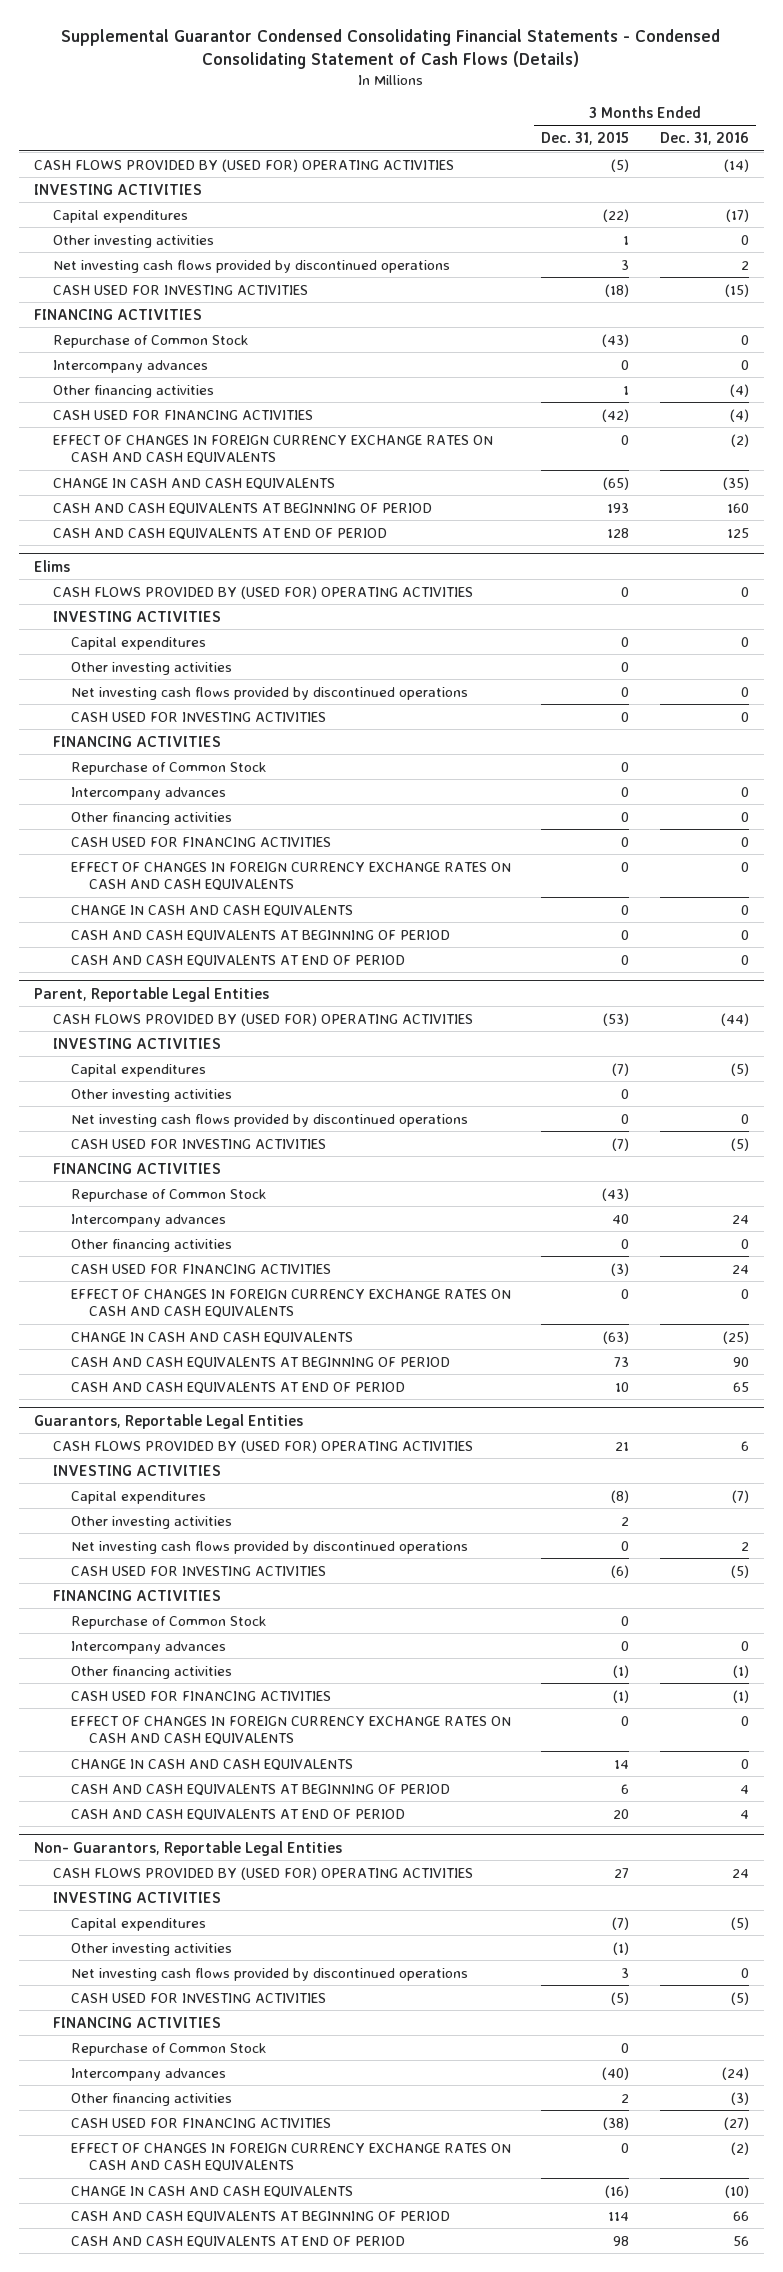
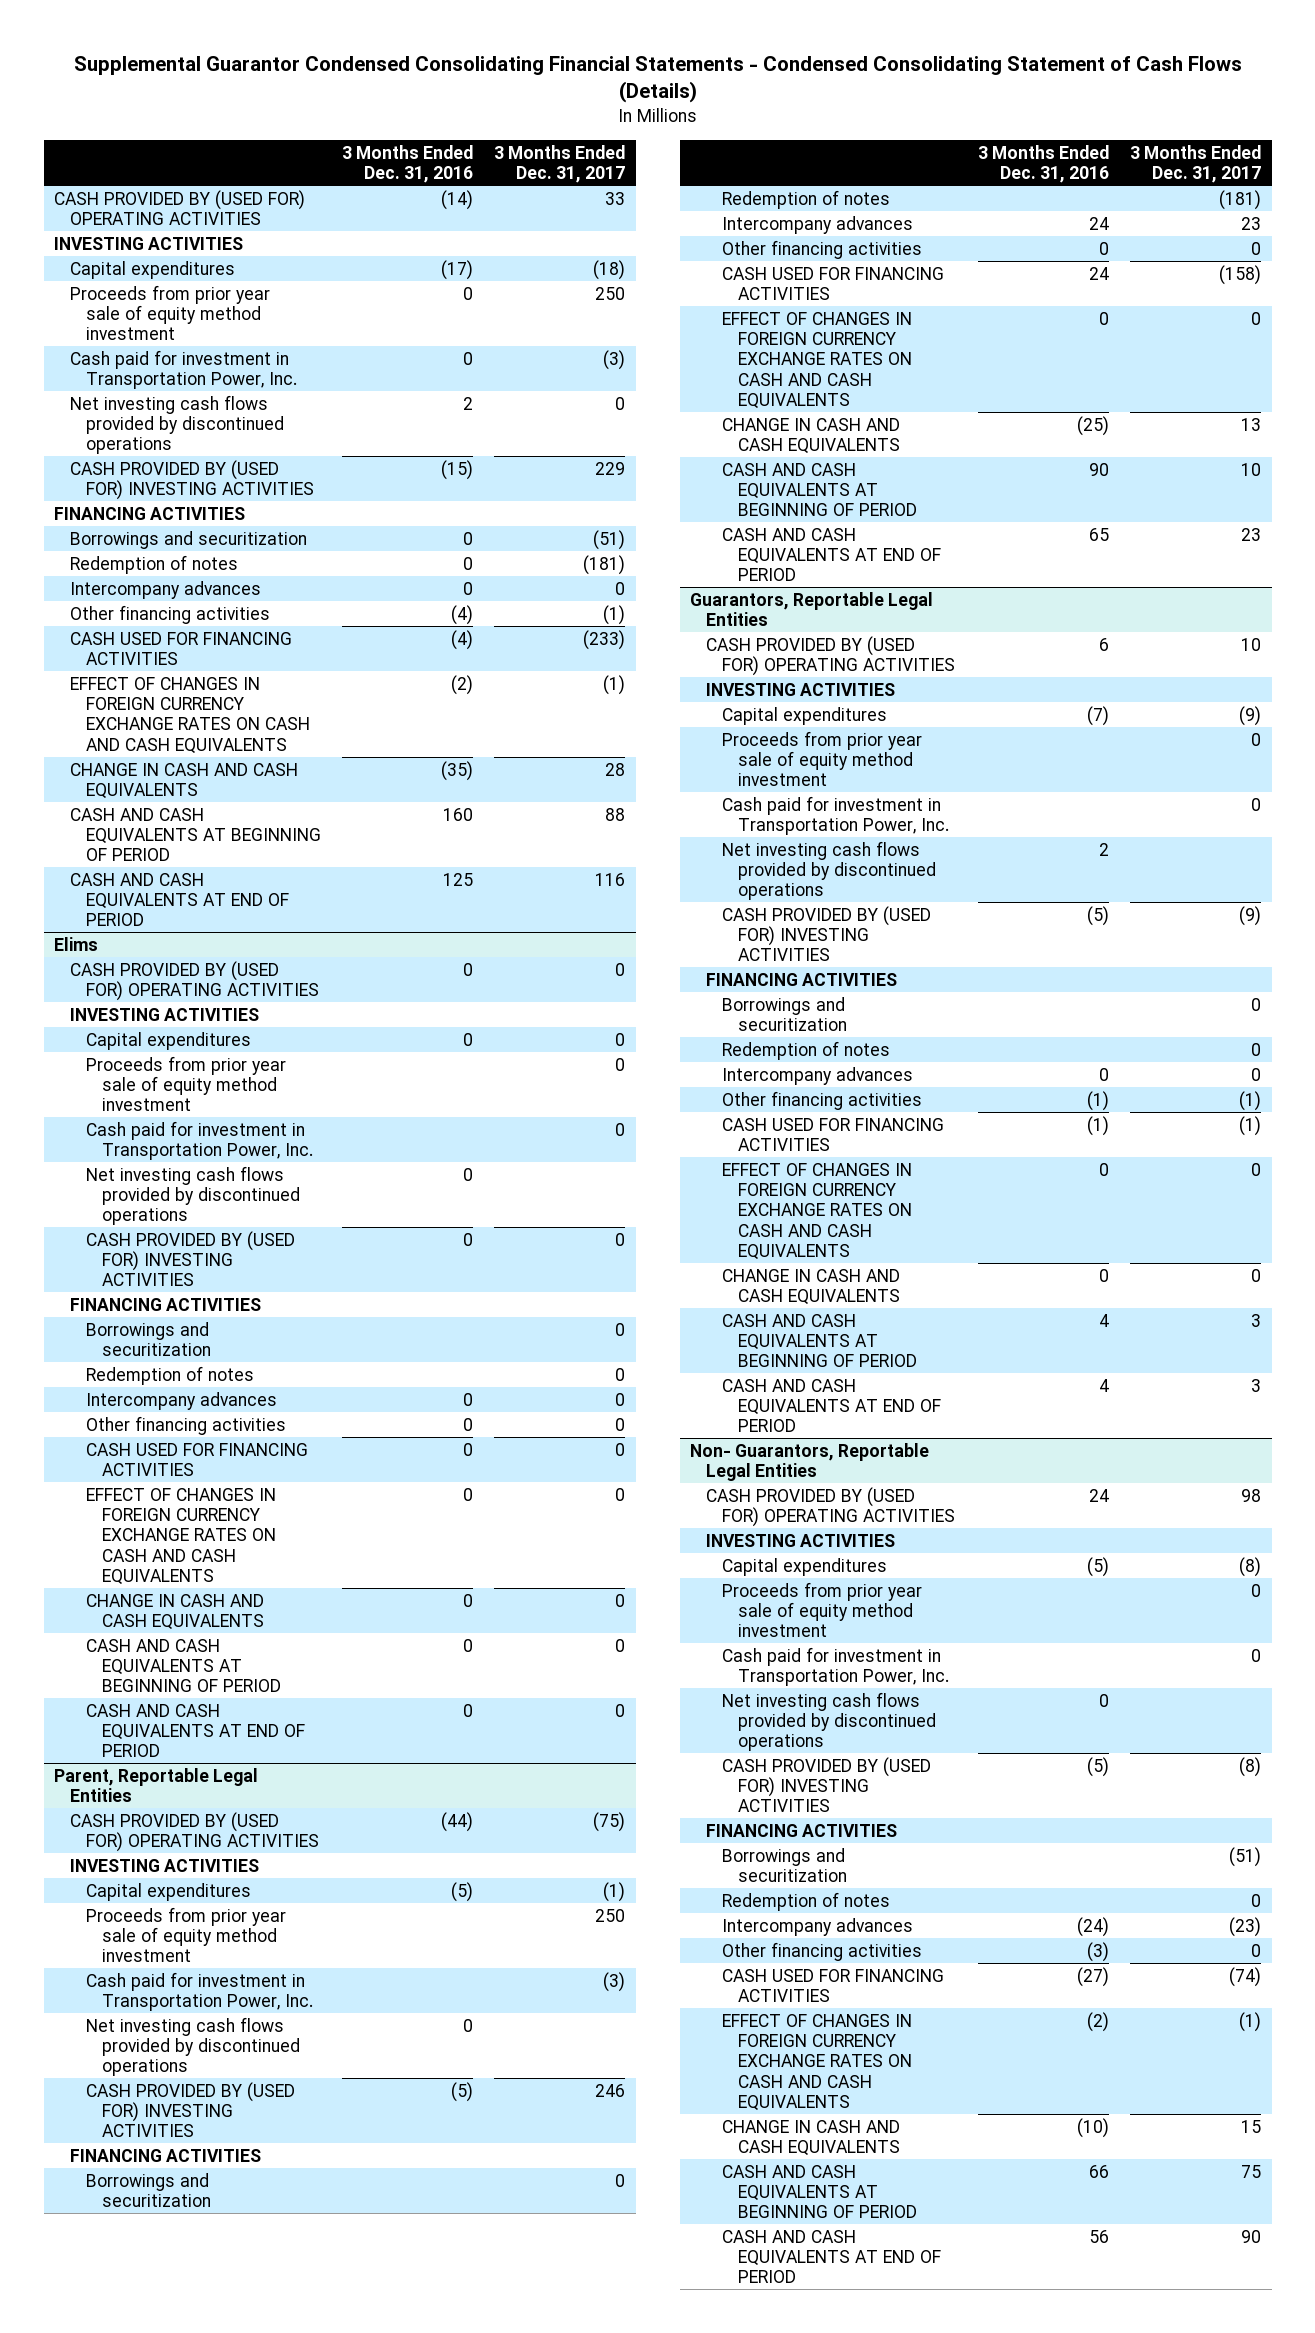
[541,132,630,146] Dec. 31, 2015 -> none
none -> [494,144,626,183] 3 Months Ended Dec. 31, 2017
[34,158,455,172] CASH FLOWS PROVIDED BY (USED FOR) OPERATING ACTIVITIES -> [54,189,306,226] CASH PROVIDED BY (USED FOR) OPERATING ACTIVITIES
[52,234,214,248] Other investing activities -> none
none -> [70,284,271,341] Proceeds from prior year sale of equity method investment
none -> [70,349,298,390] Cash paid for investment in Transportation Power, Inc.
[52,284,308,295] CASH USED FOR INVESTING ACTIVITIES -> [70,459,315,501] CASH PROVIDED BY (USED FOR) INVESTING ACTIVITIES
[52,334,249,348] Repurchase of Common Stock -> none
none -> [70,530,308,549] Borrowings and securitization
none -> [70,554,239,574] Redemption of notes
[52,585,473,599] CASH FLOWS PROVIDED BY (USED FOR) OPERATING ACTIVITIES -> [70,960,320,1002] CASH PROVIDED BY (USED FOR) OPERATING ACTIVITIES
[70,661,232,675] Other investing activities -> none
none -> [86,1055,287,1112] Proceeds from prior year sale of equity method investment
none -> [86,1120,314,1161] Cash paid for investment in Transportation Power, Inc.
[70,711,326,722] CASH USED FOR INVESTING ACTIVITIES -> [86,1230,296,1287] CASH PROVIDED BY (USED FOR) INVESTING ACTIVITIES
[70,761,267,775] Repurchase of Common Stock -> none
none -> [86,1321,212,1357] Borrowings and securitization
none -> [86,1365,255,1385] Redemption of notes
[52,1012,473,1026] CASH FLOWS PROVIDED BY (USED FOR) OPERATING ACTIVITIES -> [70,1811,320,1853] CASH PROVIDED BY (USED FOR) OPERATING ACTIVITIES
[70,1088,232,1102] Other investing activities -> none
none -> [86,1906,287,1963] Proceeds from prior year sale of equity method investment
none -> [86,1971,314,2012] Cash paid for investment in Transportation Power, Inc.
[70,1138,326,1149] CASH USED FOR INVESTING ACTIVITIES -> [86,2081,296,2138] CASH PROVIDED BY (USED FOR) INVESTING ACTIVITIES
[70,1188,267,1202] Repurchase of Common Stock -> none
none -> [86,2172,212,2208] Borrowings and securitization
none -> [722,189,891,209] Redemption of notes
[52,1439,473,1453] CASH FLOWS PROVIDED BY (USED FOR) OPERATING ACTIVITIES -> [706,635,956,677] CASH PROVIDED BY (USED FOR) OPERATING ACTIVITIES
[70,1515,232,1529] Other investing activities -> none
none -> [722,730,923,787] Proceeds from prior year sale of equity method investment
none -> [722,795,950,836] Cash paid for investment in Transportation Power, Inc.
[70,1565,326,1576] CASH USED FOR INVESTING ACTIVITIES -> [722,905,932,962] CASH PROVIDED BY (USED FOR) INVESTING ACTIVITIES
[70,1615,267,1629] Repurchase of Common Stock -> none
none -> [722,996,848,1032] Borrowings and securitization
none -> [722,1040,891,1060] Redemption of notes
[52,1866,473,1880] CASH FLOWS PROVIDED BY (USED FOR) OPERATING ACTIVITIES -> [706,1486,956,1528] CASH PROVIDED BY (USED FOR) OPERATING ACTIVITIES
[70,1942,232,1956] Other investing activities -> none
none -> [722,1581,923,1638] Proceeds from prior year sale of equity method investment
none -> [722,1646,950,1687] Cash paid for investment in Transportation Power, Inc.
[70,1992,326,2003] CASH USED FOR INVESTING ACTIVITIES -> [722,1756,932,1813] CASH PROVIDED BY (USED FOR) INVESTING ACTIVITIES
[70,2042,267,2056] Repurchase of Common Stock -> none
none -> [722,1847,848,1883] Borrowings and securitization
none -> [722,1891,891,1911] Redemption of notes

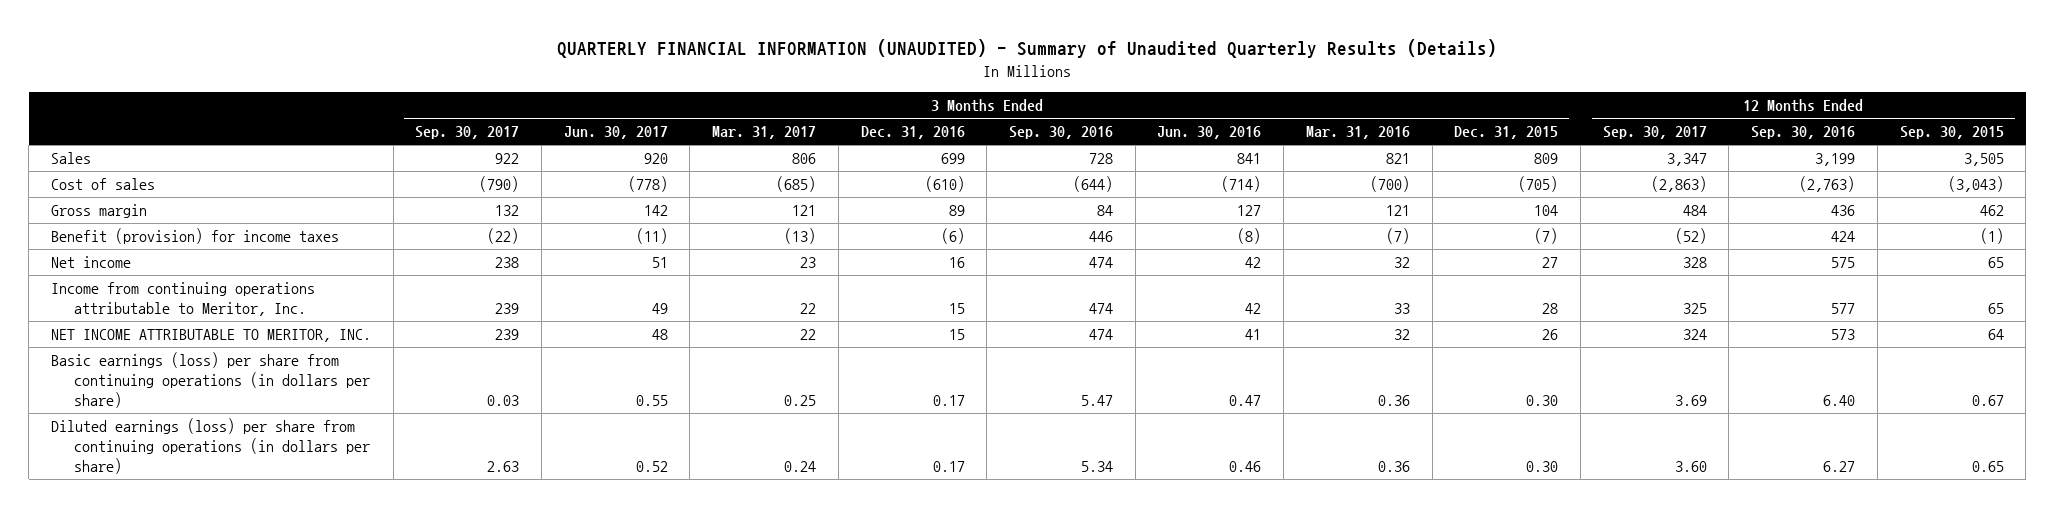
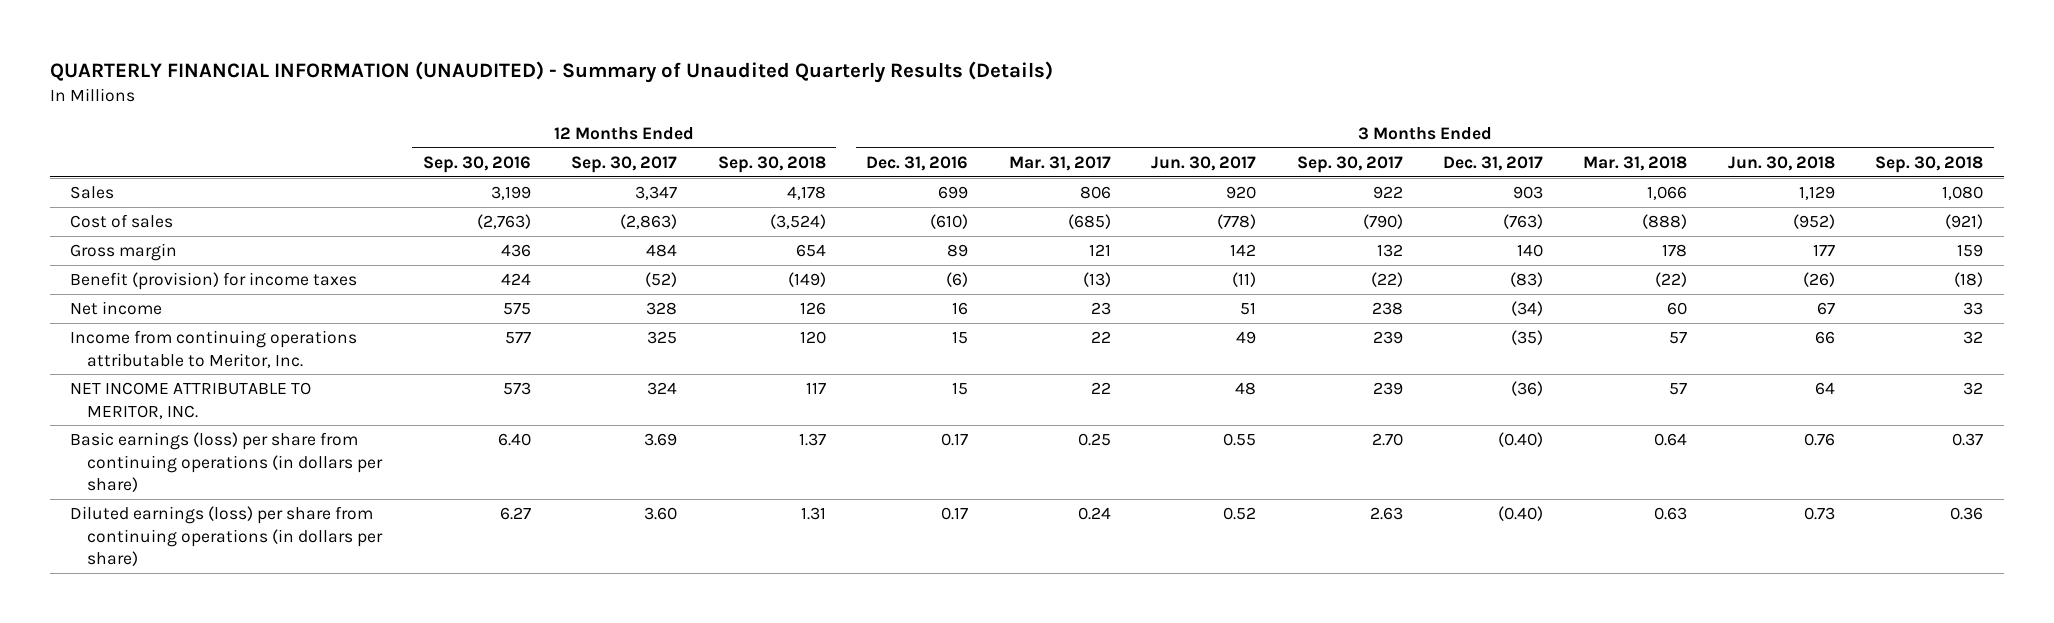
[1008,126,1113,140] Sep. 30, 2016 -> none
[1157,126,1262,140] Jun. 30, 2016 -> none
[1305,126,1410,140] Mar. 31, 2016 -> none
[1454,126,1559,140] Dec. 31, 2015 -> none
[1899,126,2004,140] Sep. 30, 2015 -> none
none -> [717,155,826,173] Sep. 30, 2018
none -> [1442,155,1543,171] Dec. 31, 2017
none -> [1583,155,1688,171] Mar. 31, 2018
none -> [1727,155,1835,171] Jun. 30, 2018
none -> [1875,155,1984,173] Sep. 30, 2018
[487,395,520,407] 0.03 -> [1371,432,1403,446] 2.70

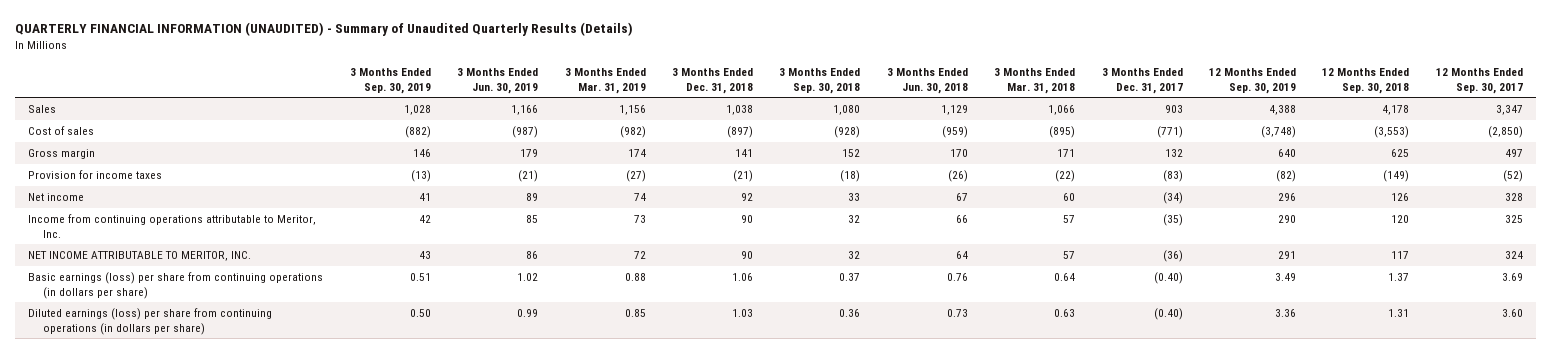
[422,155,531,173] Sep. 30, 2016 -> none
[866,155,969,171] Dec. 31, 2016 -> none
[1008,155,1111,171] Mar. 31, 2017 -> none
[1151,155,1257,171] Jun. 30, 2017 -> none
[1296,155,1403,173] Sep. 30, 2017 -> none
none -> [349,67,431,94] 3 Months Ended Sep. 30, 2019
none -> [457,67,539,94] 3 Months Ended Jun. 30, 2019
none -> [564,67,646,94] 3 Months Ended Mar. 31, 2019
none -> [671,67,753,94] 3 Months Ended Dec. 31, 2018
none -> [1208,67,1296,94] 12 Months Ended Sep. 30, 2019
[620,213,678,229] (2,863) -> [1487,125,1523,138] (2,850)
[769,213,826,229] (3,524) -> [1374,125,1410,138] (3,553)
[1502,213,1543,229] (763) -> [1156,125,1183,138] (771)
[1642,213,1688,229] (888) -> [1049,125,1076,138] (895)
[1792,213,1835,229] (952) -> [941,125,968,138] (959)
[1945,213,1984,229] (921) -> [834,125,861,138] (928)
[646,243,678,257] 484 -> [1504,148,1523,157] 497
[795,243,826,257] 654 -> [1391,148,1410,157] 625
[1516,243,1543,257] 140 -> [1164,148,1183,157] 132
[1662,243,1688,257] 178 -> [1057,148,1076,157] 171
[1812,243,1835,256] 177 -> [949,148,968,157] 170
[1957,243,1984,257] 159 -> [842,148,861,157] 152
[70,271,358,290] Benefit (provision) for income taxes -> [28,169,163,179] Provision for income taxes

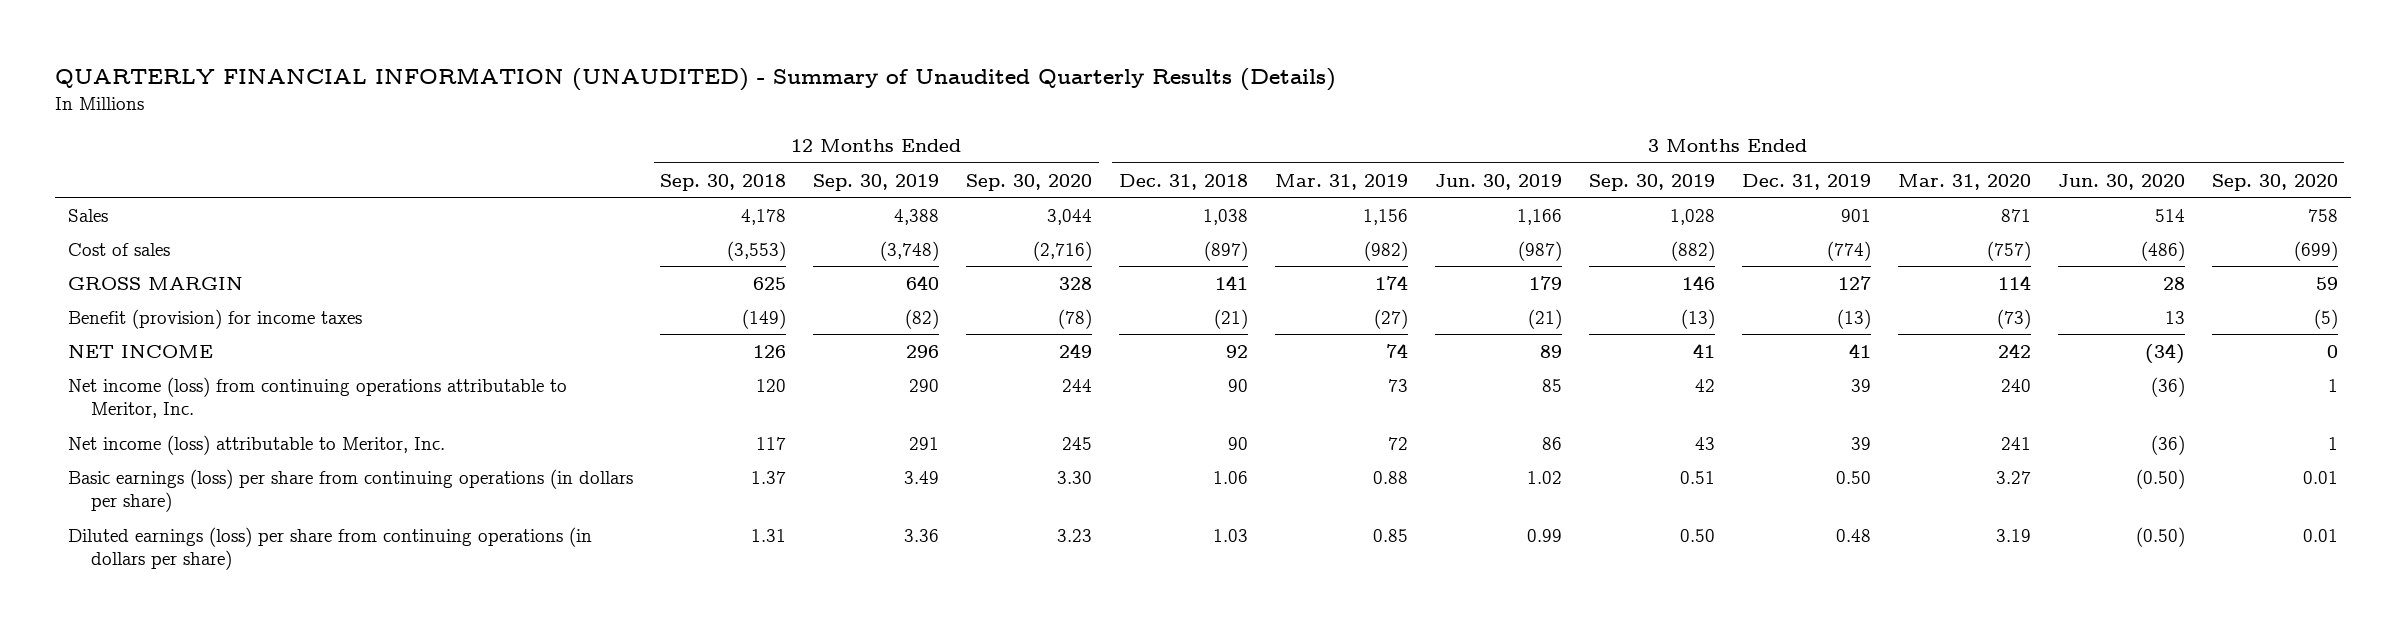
[779,67,861,94] 3 Months Ended Sep. 30, 2018 -> none
[886,67,968,94] 3 Months Ended Jun. 30, 2018 -> none
[994,67,1076,94] 3 Months Ended Mar. 31, 2018 -> none
[1101,67,1183,94] 3 Months Ended Dec. 31, 2017 -> none
[1435,67,1523,94] 12 Months Ended Sep. 30, 2017 -> none
none -> [966,173,1093,191] Sep. 30, 2020
none -> [1741,173,1871,190] Dec. 31, 2019
none -> [1897,173,2031,190] Mar. 31, 2020
none -> [2057,173,2185,190] Jun. 30, 2020
none -> [2211,173,2338,191] Sep. 30, 2020
[28,148,96,159] Gross margin -> [68,276,244,290] GROSS MARGIN
[28,169,163,179] Provision for income taxes -> [68,308,363,329] Benefit (provision) for income taxes
[28,192,85,201] Net income -> [68,344,214,358] NET INCOME
[28,213,317,238] Income from continuing operations attributable to Meritor, Inc. -> [68,376,568,419] Net income (loss) from continuing operations attributable to Meritor, Inc.
[28,250,252,261] NET INCOME ATTRIBUTABLE TO MERITOR, INC. -> [68,434,446,455] Net income (loss) attributable to Meritor, Inc.

